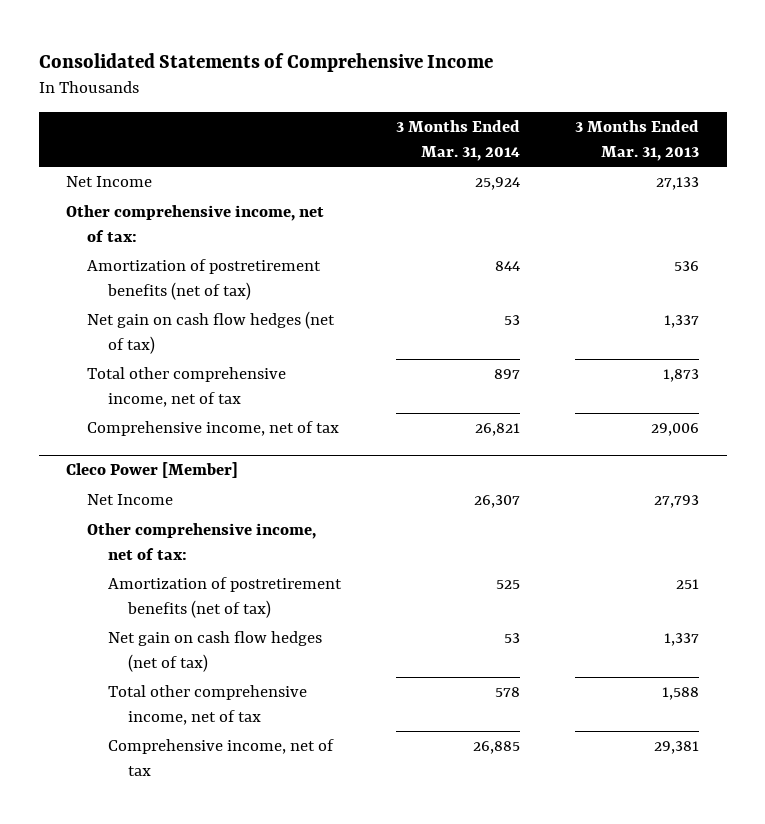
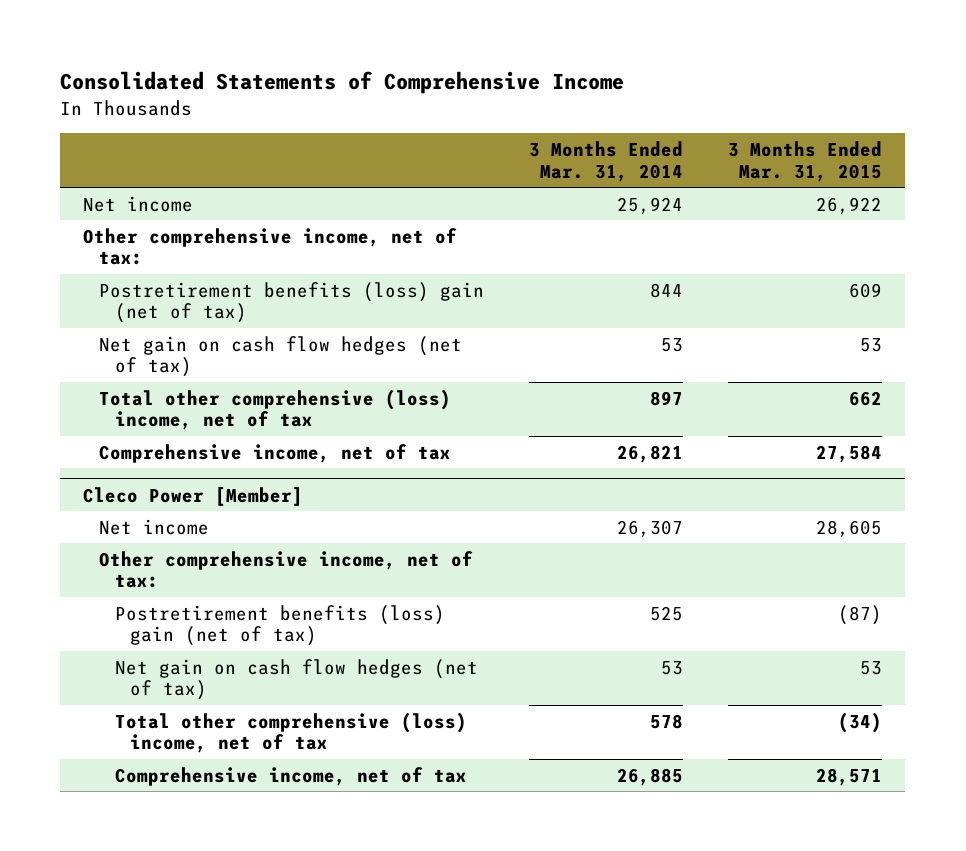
[574,120,699,161] 3 Months Ended Mar. 31, 2013 -> none
none -> [728,140,883,182] 3 Months Ended Mar. 31, 2015
[66,176,153,188] Net Income -> [83,195,194,212] Net income
[86,259,321,300] Amortization of postretirement benefits (net of tax) -> [98,281,484,324] Postretirement benefits (loss) gain (net of tax)
[86,367,286,407] Total other comprehensive income, net of tax -> [98,388,451,431] Total other comprehensive (loss) income, net of tax
[86,494,173,506] Net Income -> [98,518,209,535] Net income
[107,577,342,618] Amortization of postretirement benefits (net of tax) -> [114,604,445,647] Postretirement benefits (loss) gain (net of tax)
[107,685,307,725] Total other comprehensive income, net of tax -> [114,711,467,754] Total other comprehensive (loss) income, net of tax

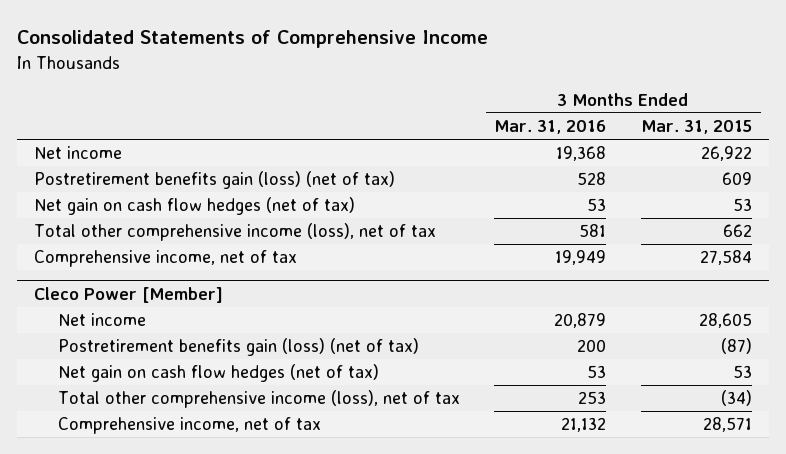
[529,140,684,182] 3 Months Ended Mar. 31, 2014 -> none
none -> [494,120,607,135] Mar. 31, 2016
[83,227,458,266] Other comprehensive income, net of tax: -> none
[98,281,484,324] Postretirement benefits (loss) gain (net of tax) -> [33,171,395,190] Postretirement benefits gain (loss) (net of tax)
[98,388,451,431] Total other comprehensive (loss) income, net of tax -> [33,223,436,242] Total other comprehensive income (loss), net of tax
[98,550,473,589] Other comprehensive income, net of tax: -> none
[114,604,445,647] Postretirement benefits (loss) gain (net of tax) -> [57,338,419,357] Postretirement benefits gain (loss) (net of tax)
[114,711,467,754] Total other comprehensive (loss) income, net of tax -> [57,390,460,409] Total other comprehensive income (loss), net of tax

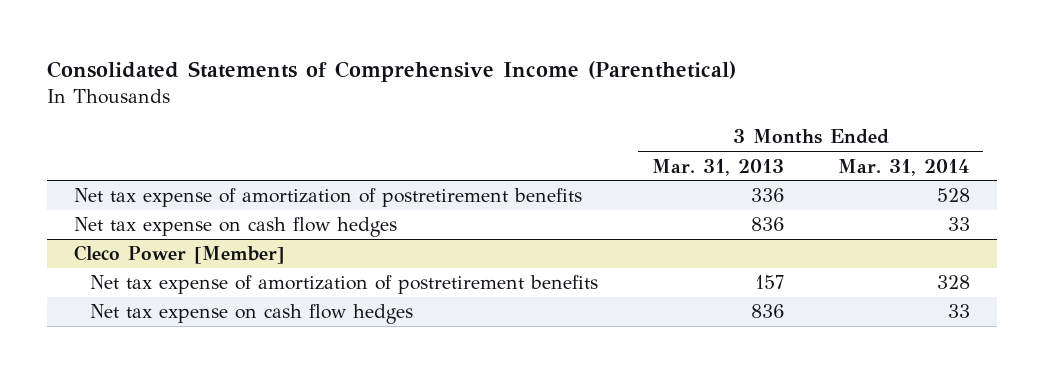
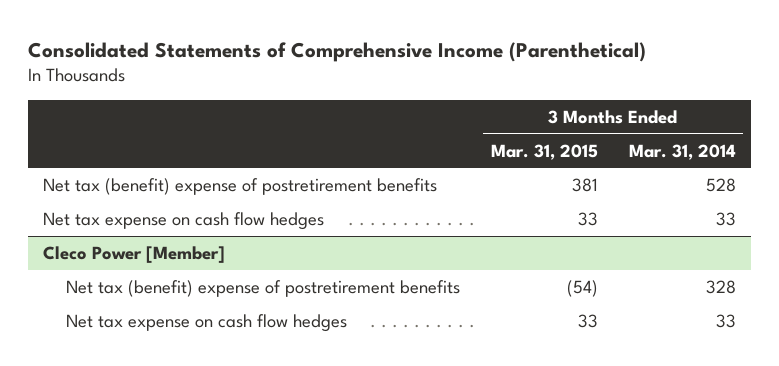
[651,158,784,176] Mar. 31, 2013 -> none
none -> [490,143,598,160] Mar. 31, 2015
[73,188,582,208] Net tax expense of amortization of postretirement benefits -> [43,177,438,195] Net tax (benefit) expense of postretirement benefits
[89,275,598,295] Net tax expense of amortization of postretirement benefits -> [65,279,460,297] Net tax (benefit) expense of postretirement benefits

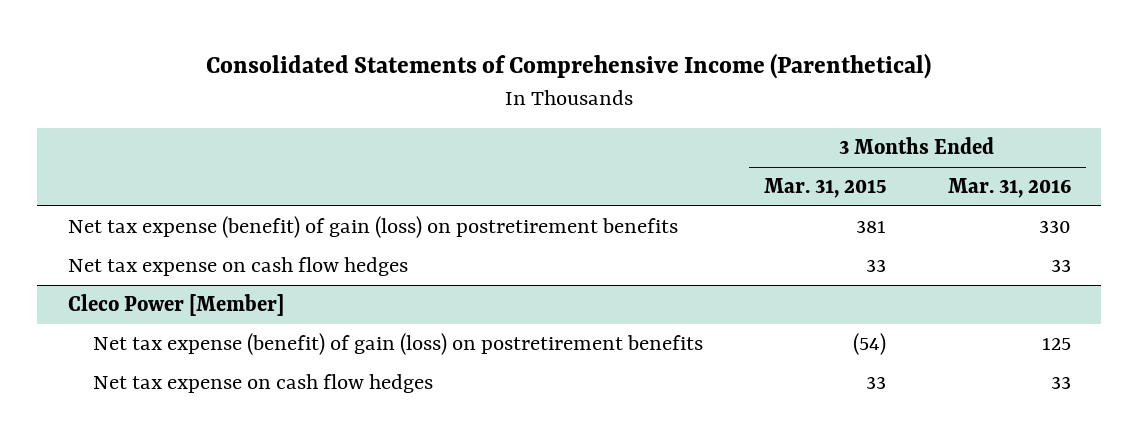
[628,143,736,160] Mar. 31, 2014 -> none
none -> [947,178,1071,199] Mar. 31, 2016
[43,177,438,195] Net tax (benefit) expense of postretirement benefits -> [67,216,678,239] Net tax expense (benefit) of gain (loss) on postretirement benefits
[65,279,460,297] Net tax (benefit) expense of postretirement benefits -> [92,333,703,356] Net tax expense (benefit) of gain (loss) on postretirement benefits

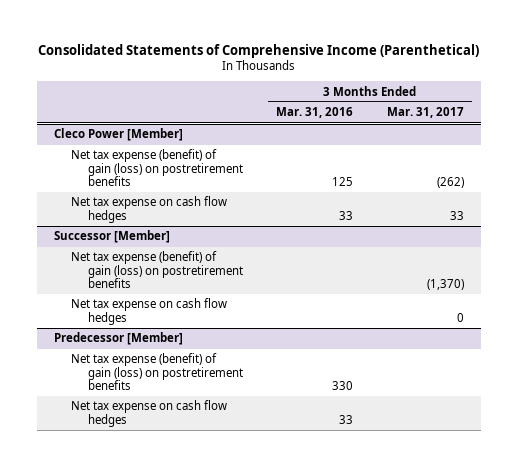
[764,178,887,199] Mar. 31, 2015 -> none
none -> [386,107,464,119] Mar. 31, 2017
[67,216,678,239] Net tax expense (benefit) of gain (loss) on postretirement benefits -> none
[67,257,408,277] Net tax expense on cash flow hedges -> none
none -> [53,230,170,244] Successor [Member]
none -> [70,251,243,288] Net tax expense (benefit) of gain (loss) on postretirement benefits
none -> [70,298,227,325] Net tax expense on cash flow hedges
none -> [53,332,183,346] Predecessor [Member]
none -> [70,353,243,390] Net tax expense (benefit) of gain (loss) on postretirement benefits
none -> [70,400,227,427] Net tax expense on cash flow hedges

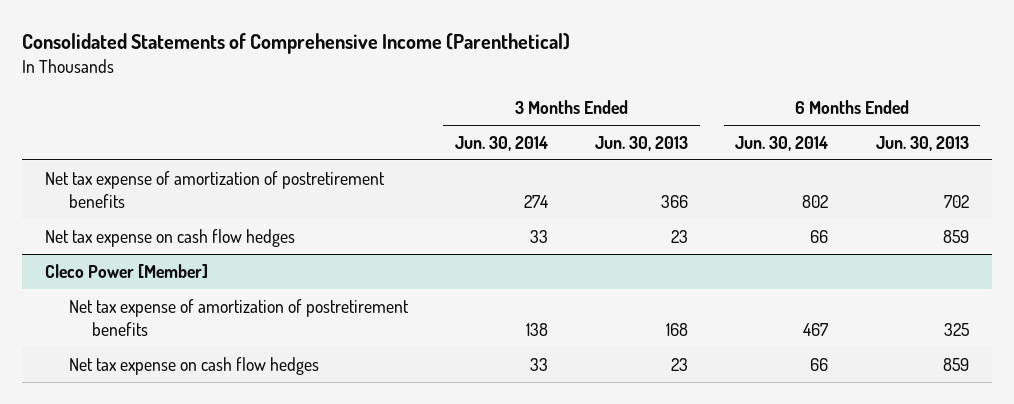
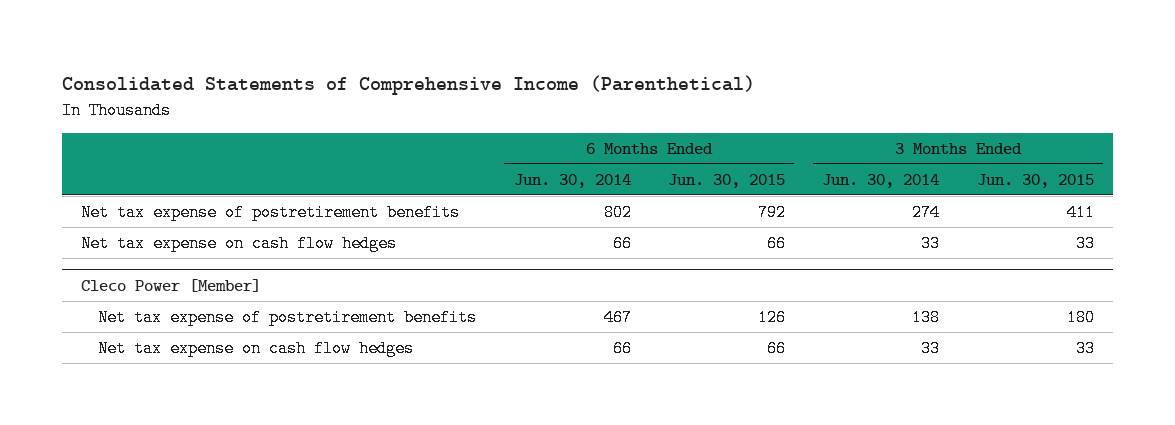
[595,135,689,151] Jun. 30, 2013 -> none
[875,135,969,151] Jun. 30, 2013 -> none
none -> [668,173,786,188] Jun. 30, 2015
none -> [976,173,1094,188] Jun. 30, 2015
[45,170,386,208] Net tax expense of amortization of postretirement benefits -> [80,204,460,222] Net tax expense of postretirement benefits
[68,298,409,336] Net tax expense of amortization of postretirement benefits -> [98,309,478,327] Net tax expense of postretirement benefits

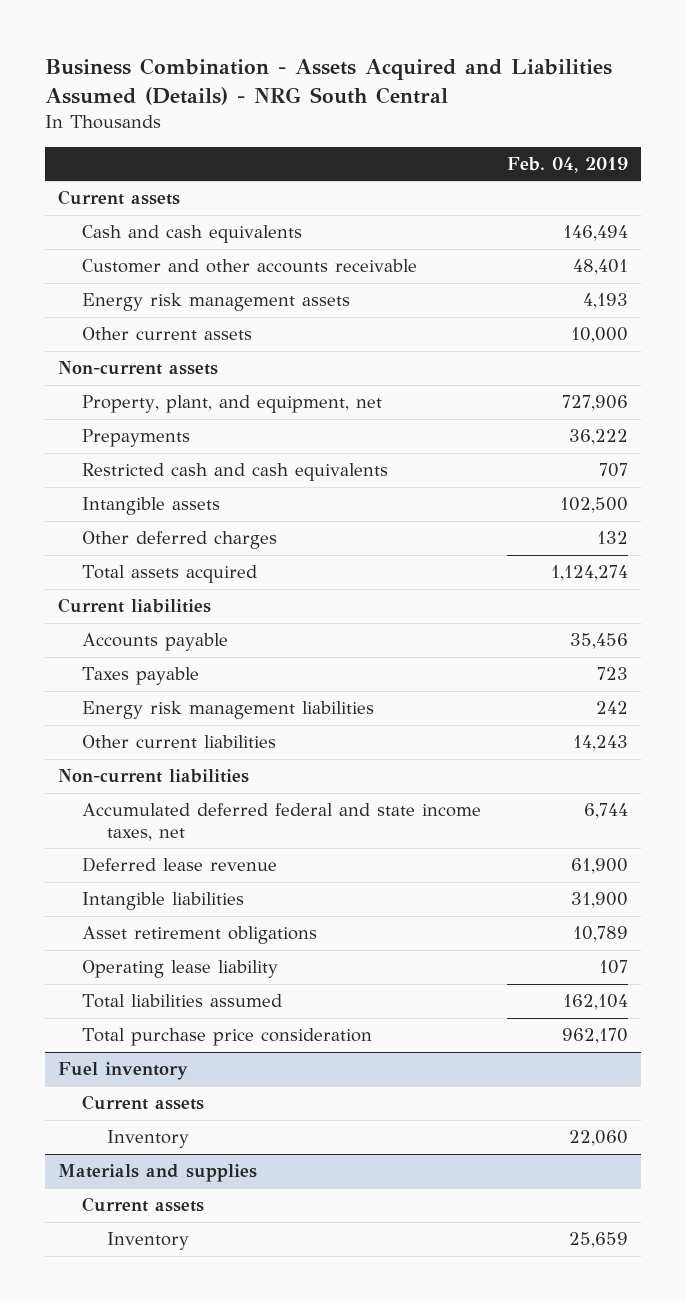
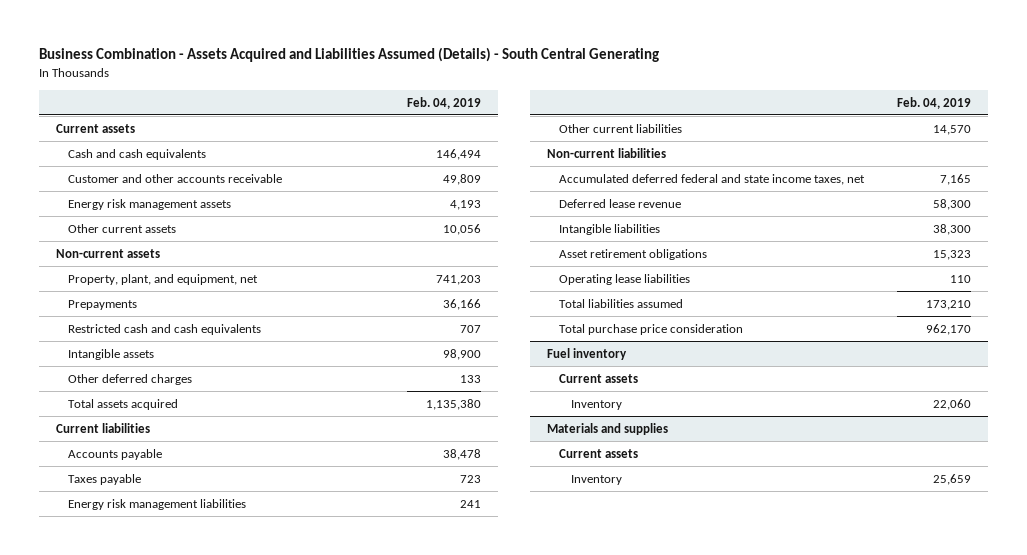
[44,57,612,105] Business Combination - Assets Acquired and Liabilities Assumed (Details) - NRG South Central -> [39,47,660,63] Business Combination - Assets Acquired and Liabilities Assumed (Details) - South Central Generating
[573,259,629,276] 48,401 -> [442,173,481,185] 49,809
[571,327,629,344] 10,000 -> [442,223,481,235] 10,056
[562,395,629,412] 727,906 -> [435,274,481,285] 741,203
[569,429,629,446] 36,222 -> [442,298,481,310] 36,166
[560,497,629,514] 102,500 -> [442,348,481,360] 98,900
[597,531,629,545] 132 -> [459,374,481,383] 133
[551,565,629,582] 1,124,274 -> [425,398,481,410] 1,135,380
[570,633,629,650] 35,456 -> [442,448,481,460] 38,478
[596,701,629,715] 242 -> [459,499,481,508] 241
[573,735,629,752] 14,243 -> [933,124,972,135] 14,570
[584,803,629,820] 6,744 -> [940,173,972,185] 7,165
[571,858,629,875] 61,900 -> [933,198,972,210] 58,300
[571,892,629,909] 31,900 -> [933,223,972,235] 38,300
[573,926,629,943] 10,789 -> [933,249,972,260] 15,323
[82,960,279,979] Operating lease liability -> [558,273,690,285] Operating lease liabilities
[599,960,629,975] 107 -> [950,274,972,283] 110
[563,994,629,1011] 162,104 -> [926,299,972,310] 173,210

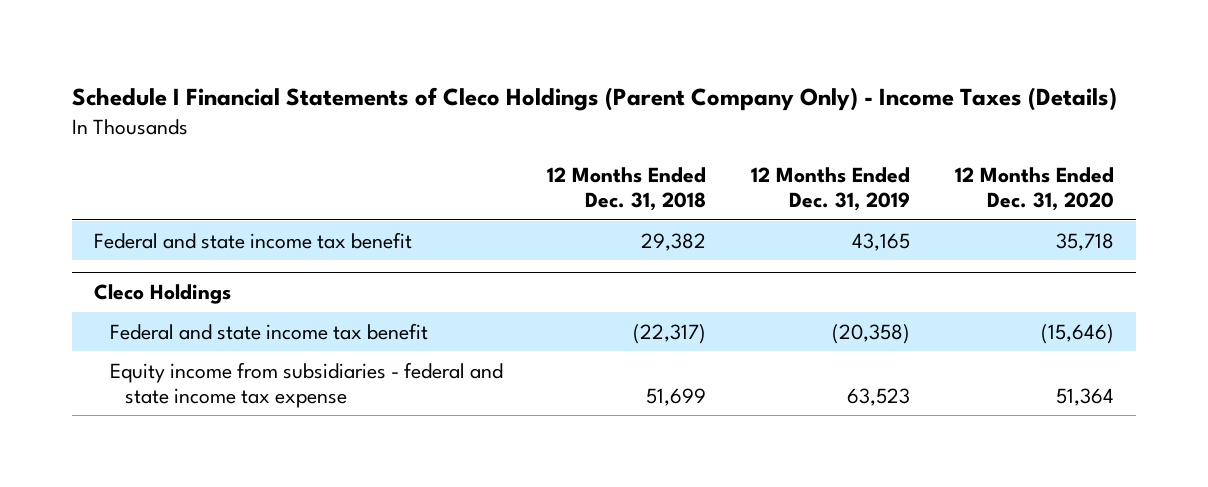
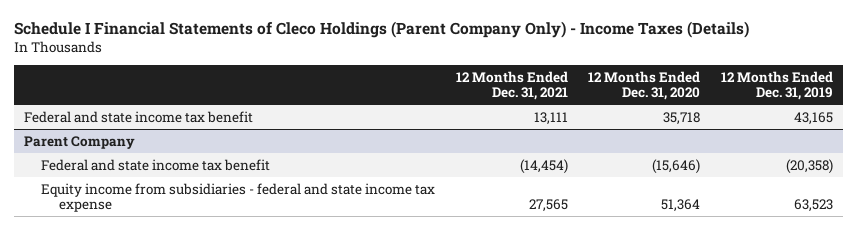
[547,167,707,212] 12 Months Ended Dec. 31, 2018 -> none
none -> [455,71,568,101] 12 Months Ended Dec. 31, 2021
[93,284,231,305] Cleco Holdings -> [23,135,135,149] Parent Company

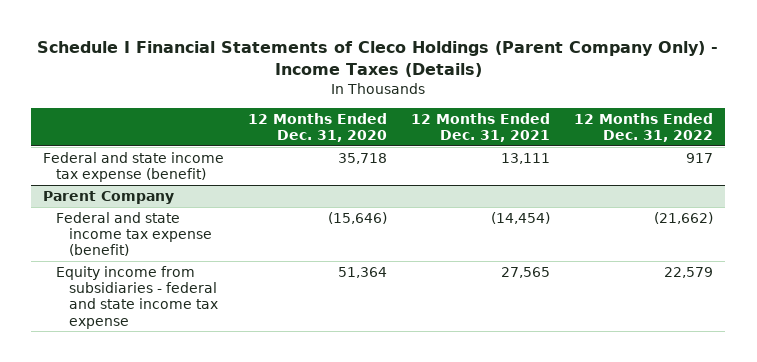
[720,71,833,101] 12 Months Ended Dec. 31, 2019 -> none
none -> [574,112,714,142] 12 Months Ended Dec. 31, 2022
[23,110,253,123] Federal and state income tax benefit -> [43,152,225,183] Federal and state income tax expense (benefit)
[41,158,271,171] Federal and state income tax benefit -> [56,212,212,257] Federal and state income tax expense (benefit)

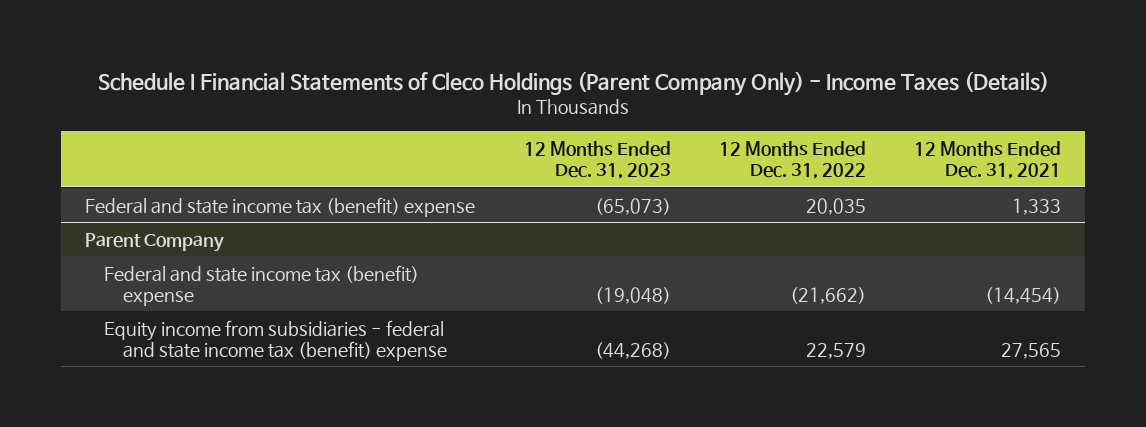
[248,112,388,142] 12 Months Ended Dec. 31, 2020 -> none
none -> [523,140,671,179] 12 Months Ended Dec. 31, 2023
[43,152,225,183] Federal and state income tax expense (benefit) -> [85,196,476,217] Federal and state income tax (benefit) expense
[501,153,551,165] 13,111 -> [1012,197,1062,215] 1,333
[686,153,714,164] 917 -> [805,197,866,215] 20,035
[56,212,212,257] Federal and state income tax expense (benefit) -> [104,264,420,306] Federal and state income tax (benefit) expense
[56,266,218,329] Equity income from subsidiaries - federal and state income tax expense -> [104,319,447,361] Equity income from subsidiaries - federal and state income tax (benefit) expense

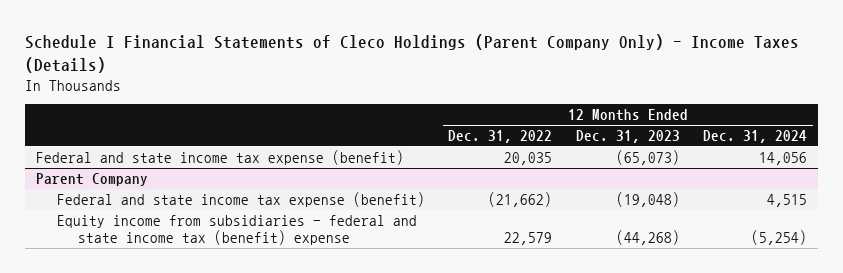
[914,140,1062,179] 12 Months Ended Dec. 31, 2021 -> none
none -> [702,130,807,144] Dec. 31, 2024
[85,196,476,217] Federal and state income tax (benefit) expense -> [36,150,405,166] Federal and state income tax expense (benefit)
[104,264,420,306] Federal and state income tax (benefit) expense -> [57,192,426,208] Federal and state income tax expense (benefit)

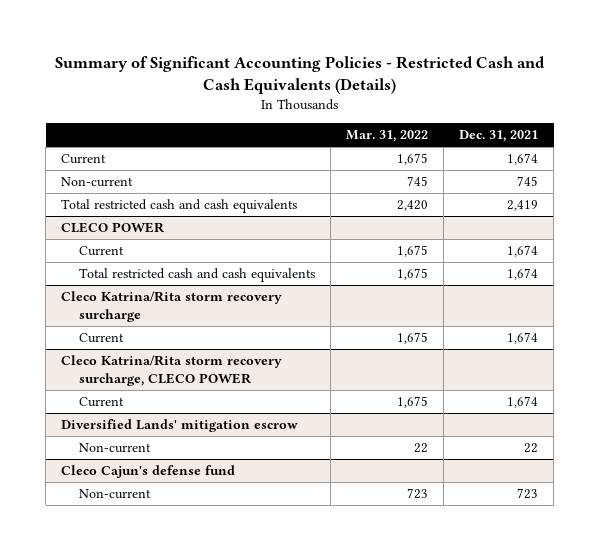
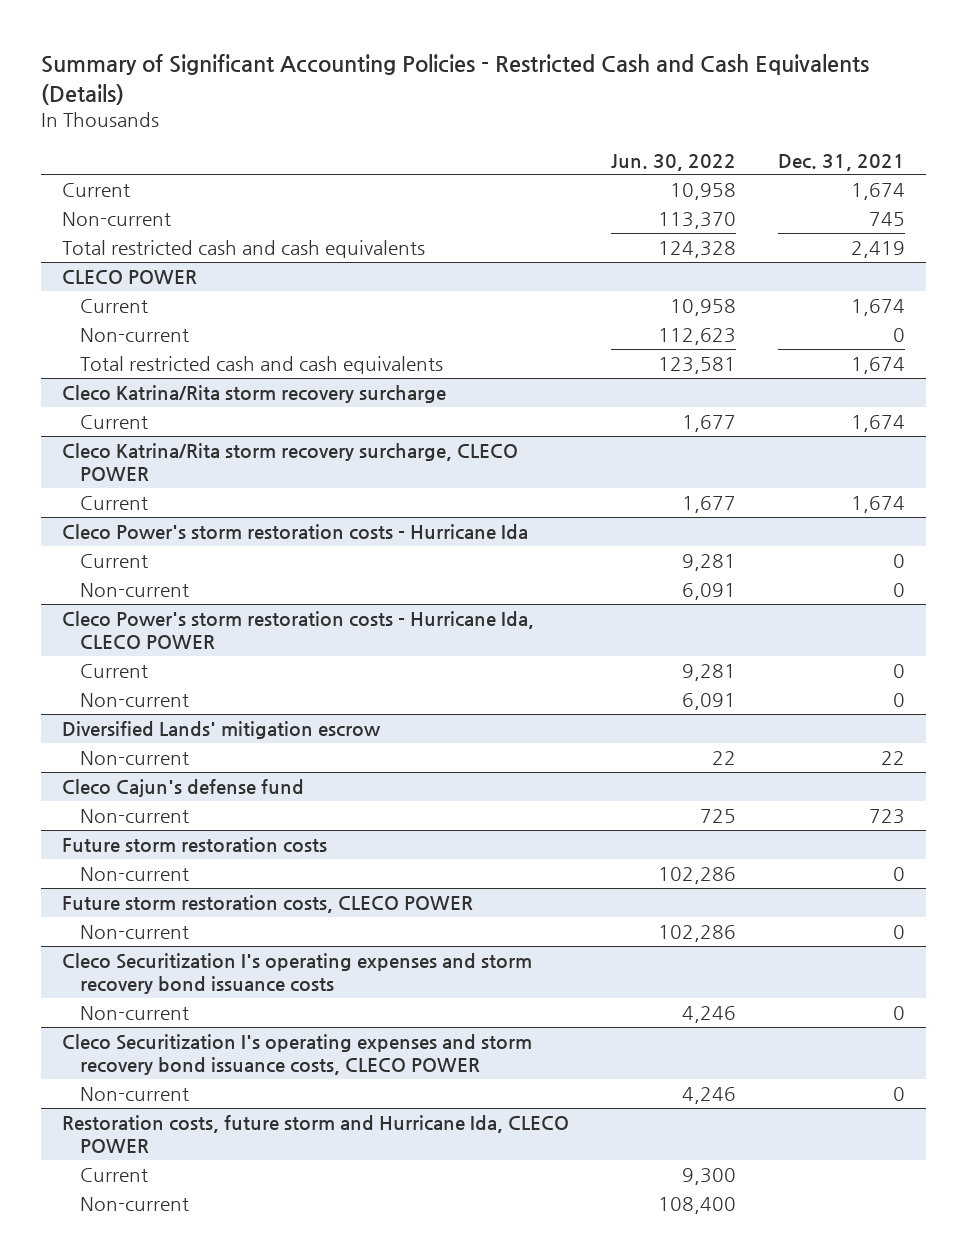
[345,130,428,143] Mar. 31, 2022 -> none
none -> [611,153,737,171] Jun. 30, 2022
none -> [79,328,189,343] Non-current
none -> [62,524,529,541] Cleco Power's storm restoration costs - Hurricane Ida
none -> [79,554,148,569] Current
none -> [79,583,189,598] Non-current
none -> [62,611,535,650] Cleco Power's storm restoration costs - Hurricane Ida, CLECO POWER
none -> [79,664,148,679] Current
none -> [79,693,189,708] Non-current
none -> [62,837,328,854] Future storm restoration costs
none -> [79,867,189,882] Non-current
none -> [62,895,474,914] Future storm restoration costs, CLECO POWER
none -> [79,925,189,940] Non-current
none -> [62,953,533,995] Cleco Securitization I's operating expenses and storm recovery bond issuance costs
none -> [79,1006,189,1021] Non-current
none -> [62,1034,533,1076] Cleco Securitization I's operating expenses and storm recovery bond issuance costs, CLECO POWER
none -> [79,1087,189,1102] Non-current
none -> [62,1115,570,1154] Restoration costs, future storm and Hurricane Ida, CLECO POWER
none -> [79,1168,148,1183] Current
none -> [79,1197,189,1212] Non-current

